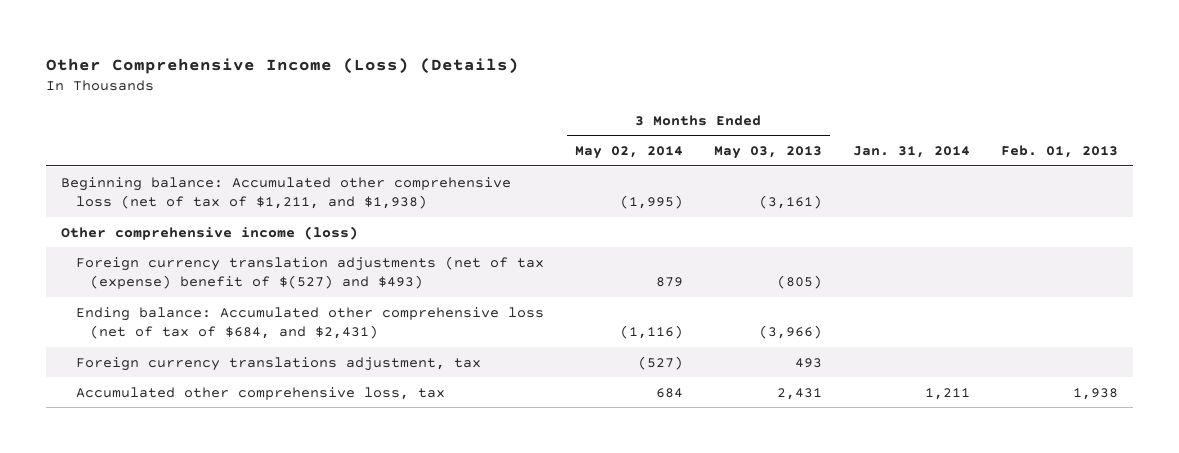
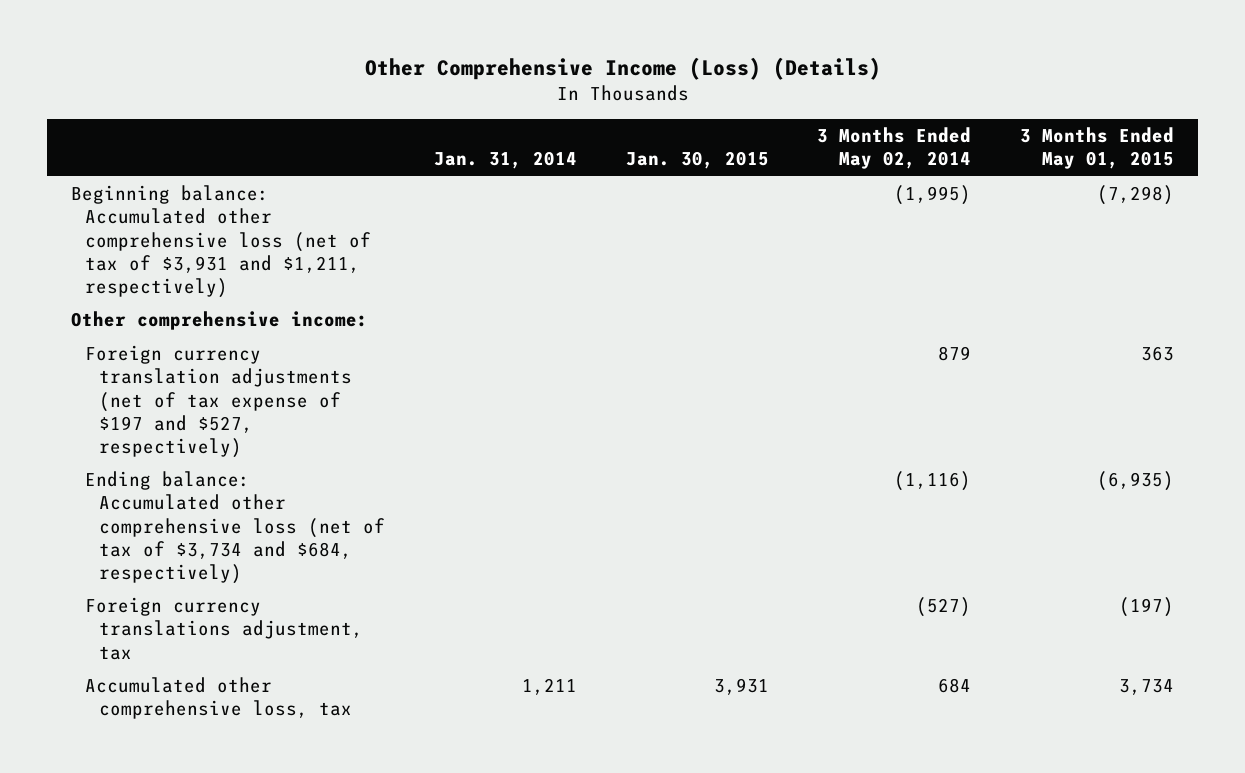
[713,146,822,160] May 03, 2013 -> none
[1000,145,1118,159] Feb. 01, 2013 -> none
none -> [625,151,769,170] Jan. 30, 2015
none -> [1020,127,1175,170] 3 Months Ended May 01, 2015
[61,176,512,210] Beginning balance: Accumulated other comprehensive loss (net of tax of $1,211, and $1,938) -> [71,185,372,298] Beginning balance: Accumulated other comprehensive loss (net of tax of $3,931 and $1,211, respectively)
[61,225,359,240] Other comprehensive income (loss) -> [71,311,369,331] Other comprehensive income:
[75,255,544,290] Foreign currency translation adjustments (net of tax (expense) benefit of $(527) and $493) -> [85,345,353,458] Foreign currency translation adjustments (net of tax expense of $197 and $527, respectively)
[75,306,544,340] Ending balance: Accumulated other comprehensive loss (net of tax of $684, and $2,431) -> [85,471,386,584] Ending balance: Accumulated other comprehensive loss (net of tax of $3,734 and $684, respectively)

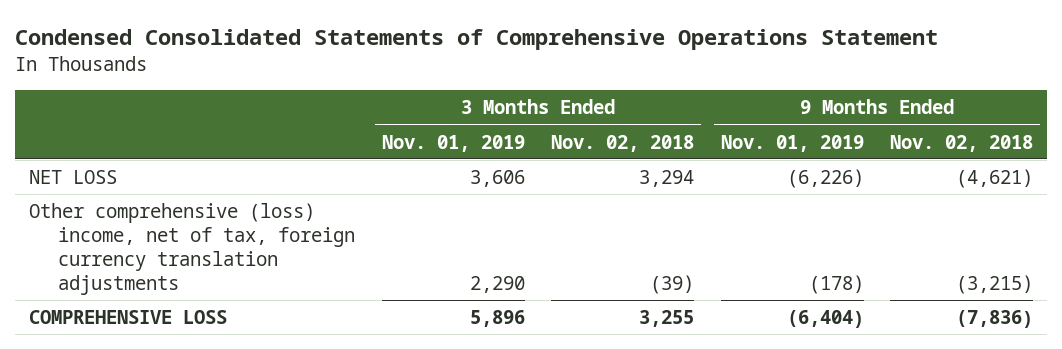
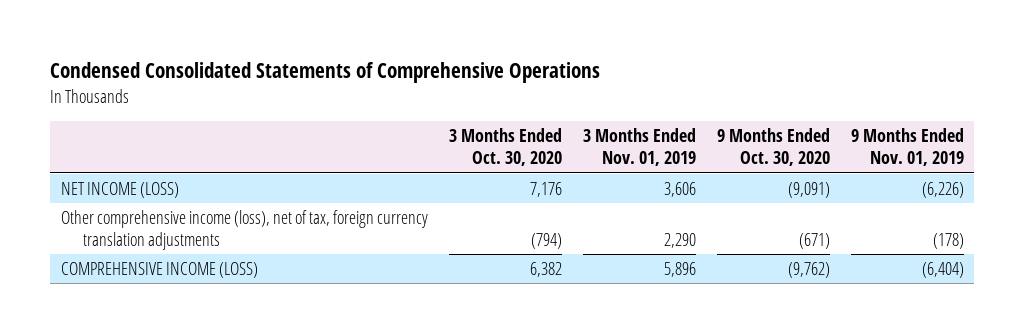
[15,29,939,51] Condensed Consolidated Statements of Comprehensive Operations Statement -> [50,62,601,84] Condensed Consolidated Statements of Comprehensive Operations
[551,134,695,152] Nov. 02, 2018 -> none
[890,134,1034,152] Nov. 02, 2018 -> none
none -> [448,128,562,167] 3 Months Ended Oct. 30, 2020
none -> [716,128,830,167] 9 Months Ended Oct. 30, 2020
[28,169,117,184] NET LOSS -> [60,182,179,199] NET INCOME (LOSS)
[28,202,356,295] Other comprehensive (loss) income, net of tax, foreign currency translation adjustments -> [60,210,428,251] Other comprehensive income (loss), net of tax, foreign currency translation adjustments
[28,309,227,324] COMPREHENSIVE LOSS -> [60,262,258,279] COMPREHENSIVE INCOME (LOSS)

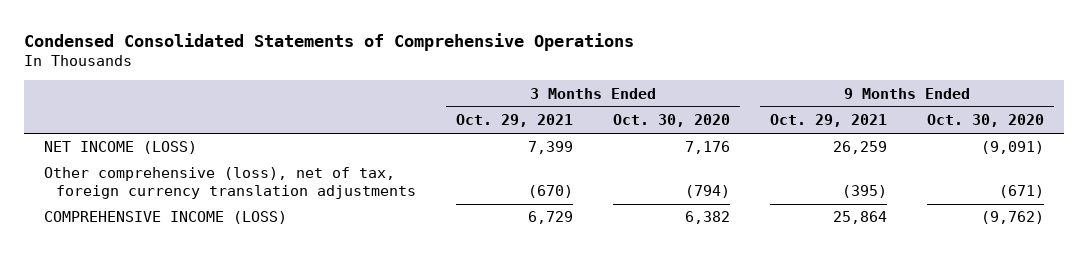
[582,128,696,167] 3 Months Ended Nov. 01, 2019 -> none
[850,128,964,167] 9 Months Ended Nov. 01, 2019 -> none
none -> [456,114,574,128] Oct. 29, 2021
none -> [770,114,888,128] Oct. 29, 2021
[60,210,428,251] Other comprehensive income (loss), net of tax, foreign currency translation adjustments -> [44,167,417,200] Other comprehensive (loss), net of tax, foreign currency translation adjustments

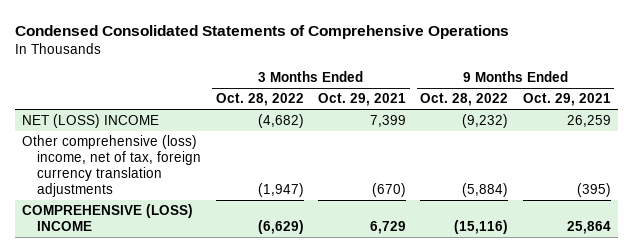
[613,114,731,128] Oct. 30, 2020 -> none
[927,114,1045,128] Oct. 30, 2020 -> none
none -> [215,93,304,107] Oct. 28, 2022
none -> [420,93,509,107] Oct. 28, 2022
[44,141,198,155] NET INCOME (LOSS) -> [22,114,160,129] NET (LOSS) INCOME
[44,167,417,200] Other comprehensive (loss), net of tax, foreign currency translation adjustments -> [22,135,202,198] Other comprehensive (loss) income, net of tax, foreign currency translation adjustments
[44,211,288,225] COMPREHENSIVE INCOME (LOSS) -> [22,204,194,232] COMPREHENSIVE (LOSS) INCOME

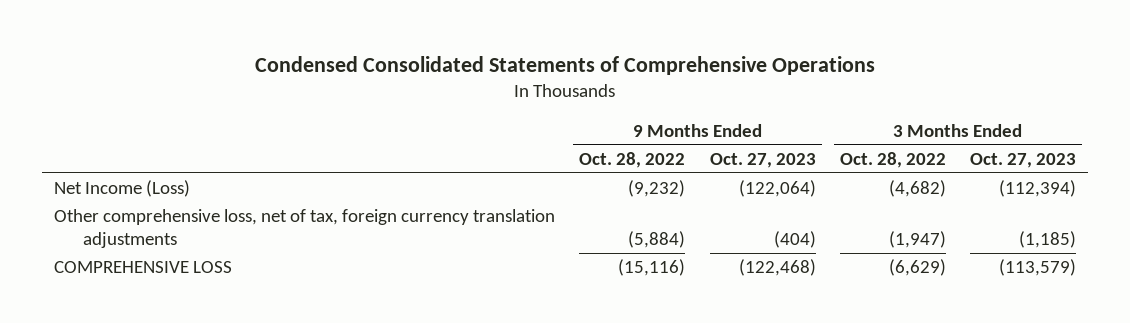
[318,93,407,107] Oct. 29, 2021 -> none
[522,93,611,107] Oct. 29, 2021 -> none
none -> [709,152,816,168] Oct. 27, 2023
none -> [970,152,1077,168] Oct. 27, 2023
[22,114,160,129] NET (LOSS) INCOME -> [54,180,191,198] Net Income (Loss)
[22,135,202,198] Other comprehensive (loss) income, net of tax, foreign currency translation adjustments -> [54,209,556,248] Other comprehensive loss, net of tax, foreign currency translation adjustments
[22,204,194,232] COMPREHENSIVE (LOSS) INCOME -> [54,261,233,274] COMPREHENSIVE LOSS

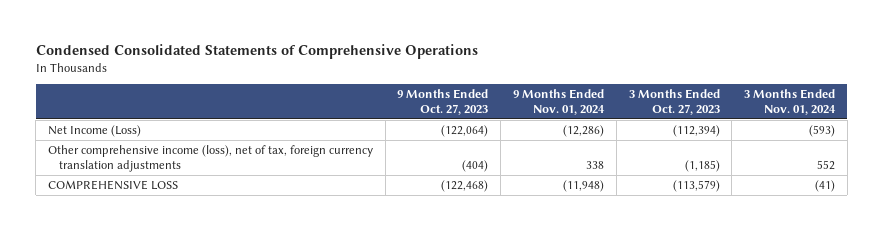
[579,151,686,168] Oct. 28, 2022 -> none
[840,151,947,168] Oct. 28, 2022 -> none
none -> [513,89,606,115] 9 Months Ended Nov. 01, 2024
none -> [744,89,837,115] 3 Months Ended Nov. 01, 2024
[54,209,556,248] Other comprehensive loss, net of tax, foreign currency translation adjustments -> [47,145,373,172] Other comprehensive income (loss), net of tax, foreign currency translation adjustments

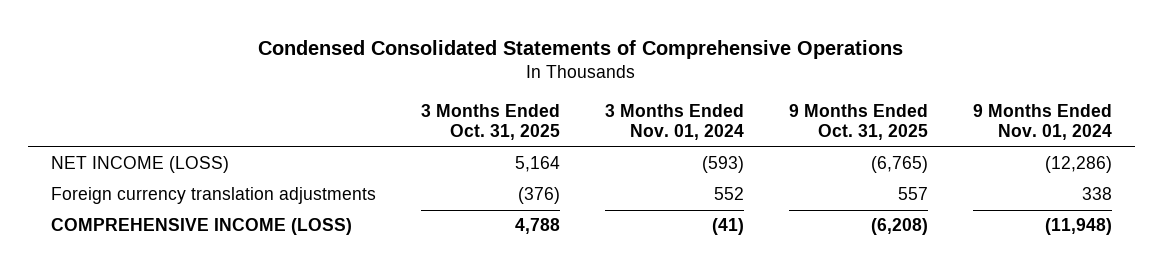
[397,89,489,115] 9 Months Ended Oct. 27, 2023 -> none
[628,89,720,115] 3 Months Ended Oct. 27, 2023 -> none
none -> [420,104,560,141] 3 Months Ended Oct. 31, 2025
none -> [789,104,929,141] 9 Months Ended Oct. 31, 2025
[47,125,141,138] Net Income (Loss) -> [50,156,229,174] NET INCOME (LOSS)
[47,145,373,172] Other comprehensive income (loss), net of tax, foreign currency translation adjustments -> [50,187,376,205] Foreign currency translation adjustments
[47,180,178,191] COMPREHENSIVE LOSS -> [50,218,352,236] COMPREHENSIVE INCOME (LOSS)

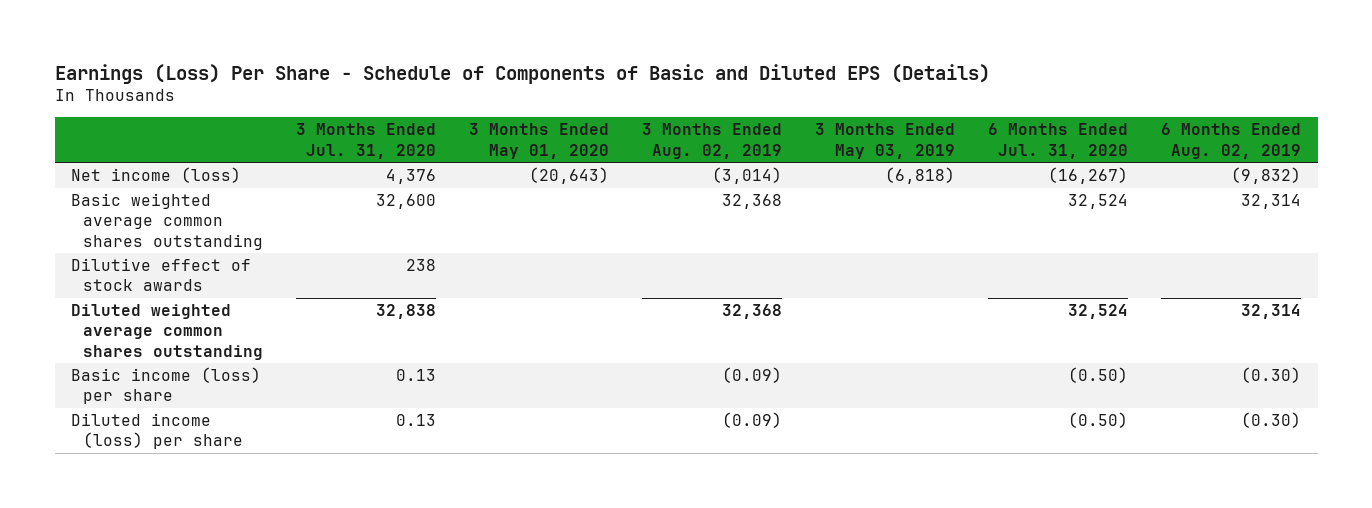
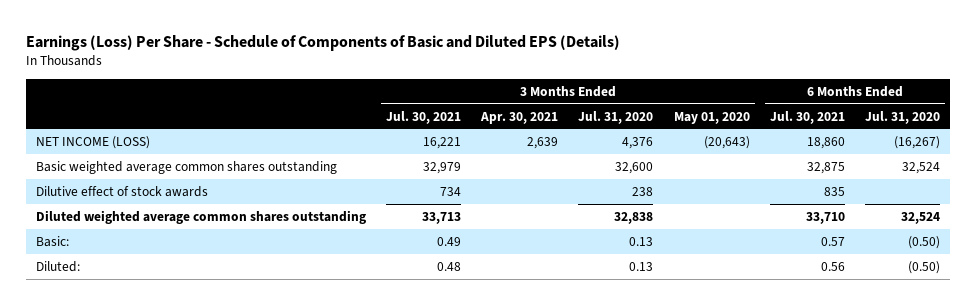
[642,123,783,159] 3 Months Ended Aug. 02, 2019 -> none
[815,123,956,159] 3 Months Ended May 03, 2019 -> none
[1161,123,1302,159] 6 Months Ended Aug. 02, 2019 -> none
none -> [385,110,461,124] Jul. 30, 2021
none -> [480,111,559,124] Apr. 30, 2021
none -> [769,110,845,124] Jul. 30, 2021
[71,167,242,184] Net income (loss) -> [35,135,150,149] NET INCOME (LOSS)
[71,367,262,405] Basic income (loss) per share -> [35,235,69,247] Basic:
[71,413,243,450] Diluted income (loss) per share -> [35,260,80,272] Diluted:

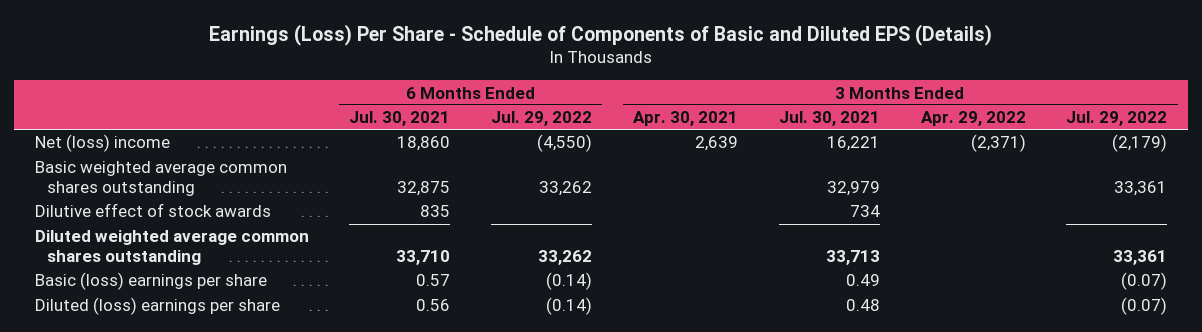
[578,110,654,124] Jul. 31, 2020 -> none
[673,111,750,124] May 01, 2020 -> none
[864,110,940,124] Jul. 31, 2020 -> none
none -> [491,111,593,127] Jul. 29, 2022
none -> [920,111,1026,127] Apr. 29, 2022
none -> [1066,111,1168,127] Jul. 29, 2022
[35,135,150,149] NET INCOME (LOSS) -> [34,134,170,153] Net (loss) income
[35,235,69,247] Basic: -> [34,272,267,291] Basic (loss) earnings per share
[35,260,80,272] Diluted: -> [34,297,280,316] Diluted (loss) earnings per share

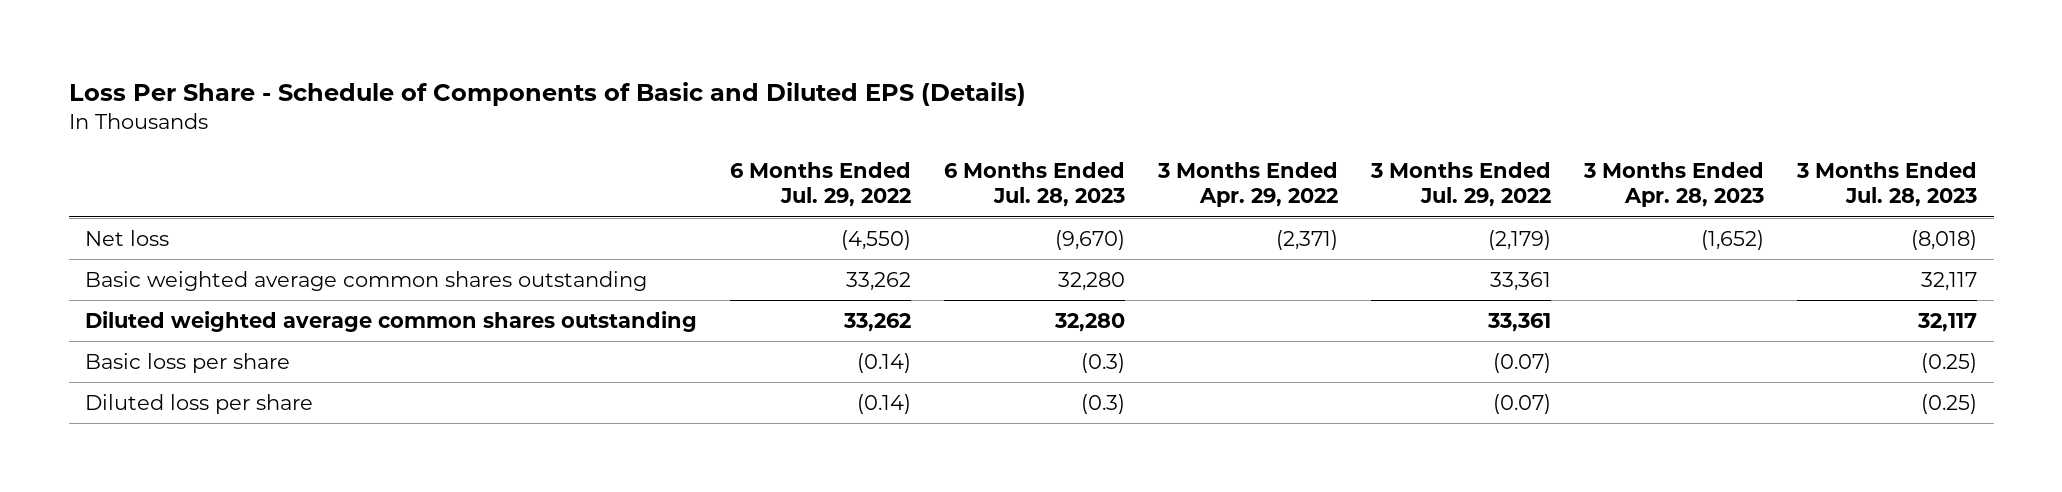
[208,23,992,46] Earnings (Loss) Per Share - Schedule of Components of Basic and Diluted EPS (Details) -> [68,82,1026,107] Loss Per Share - Schedule of Components of Basic and Diluted EPS (Details)
[349,111,451,127] Jul. 30, 2021 -> none
[632,111,738,127] Apr. 30, 2021 -> none
[778,111,880,127] Jul. 30, 2021 -> none
none -> [944,161,1126,208] 6 Months Ended Jul. 28, 2023
none -> [1583,161,1765,208] 3 Months Ended Apr. 28, 2023
none -> [1796,161,1978,208] 3 Months Ended Jul. 28, 2023
[34,134,170,153] Net (loss) income -> [85,229,170,246] Net loss
[34,203,271,218] Dilutive effect of stock awards -> none
[34,272,267,291] Basic (loss) earnings per share -> [85,352,291,373] Basic loss per share
[34,297,280,316] Diluted (loss) earnings per share -> [85,393,314,414] Diluted loss per share

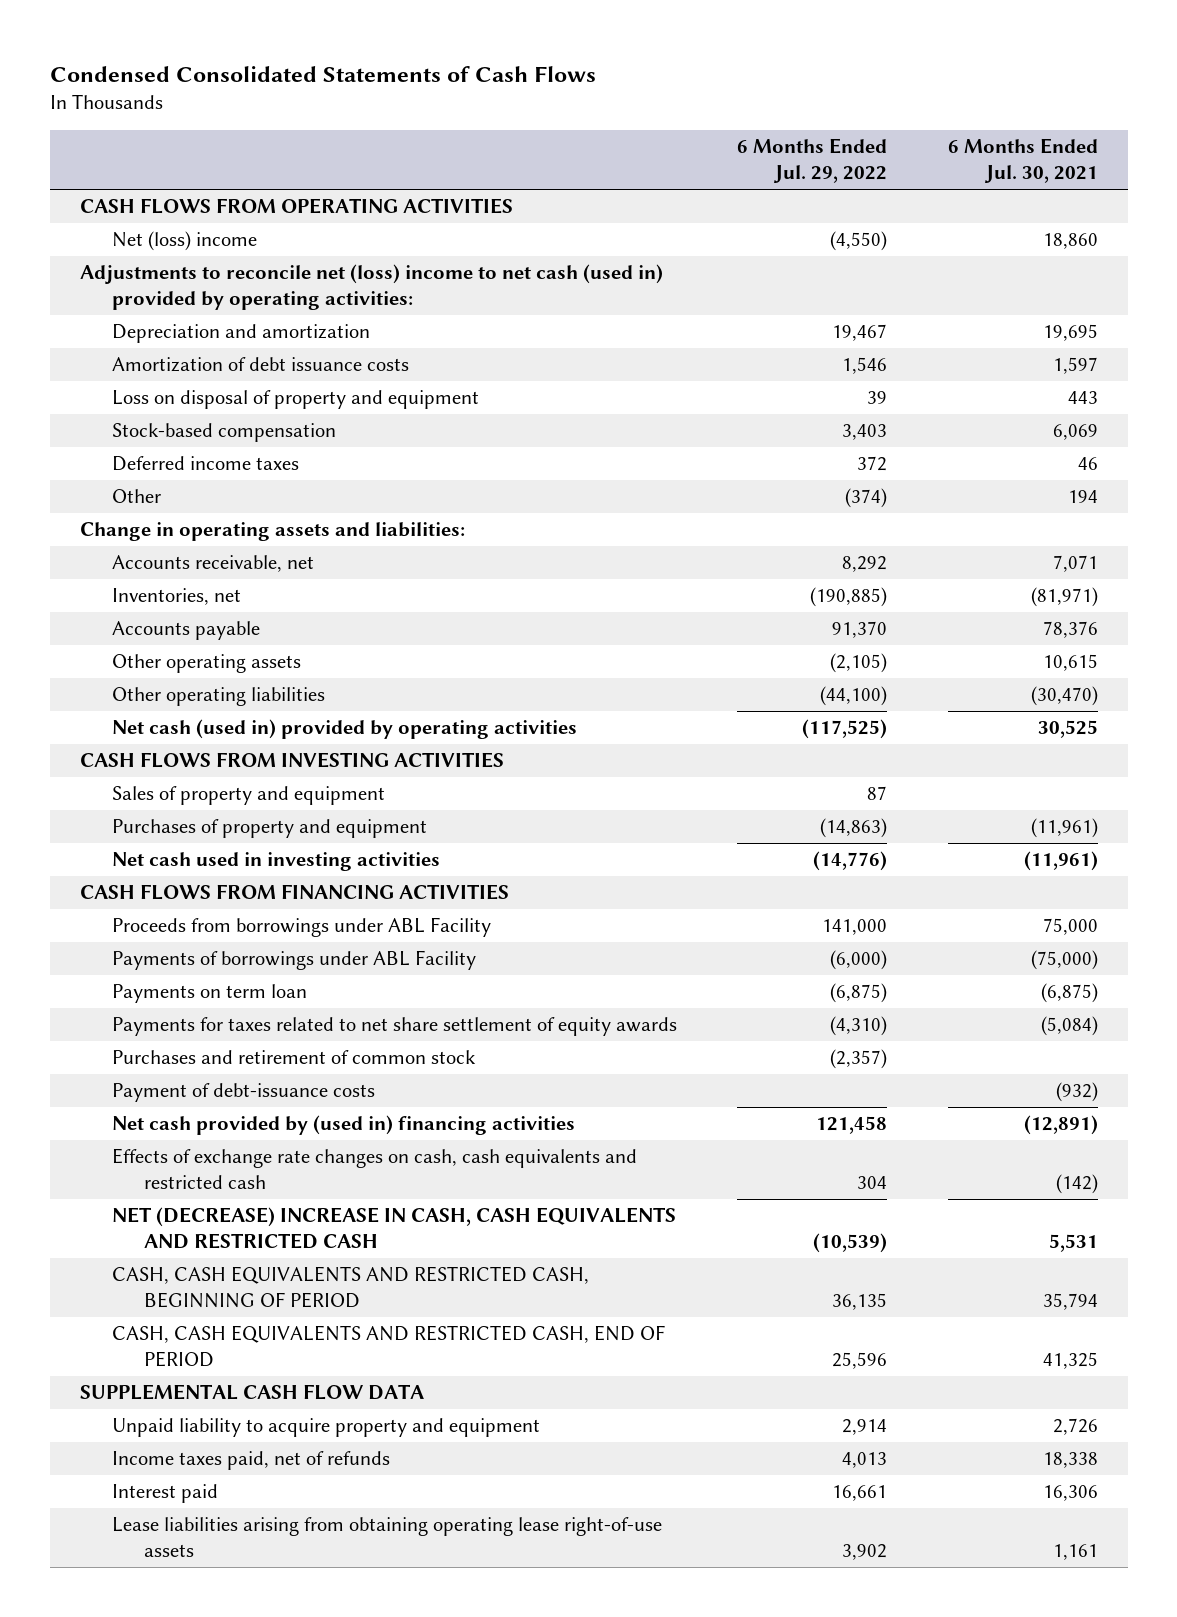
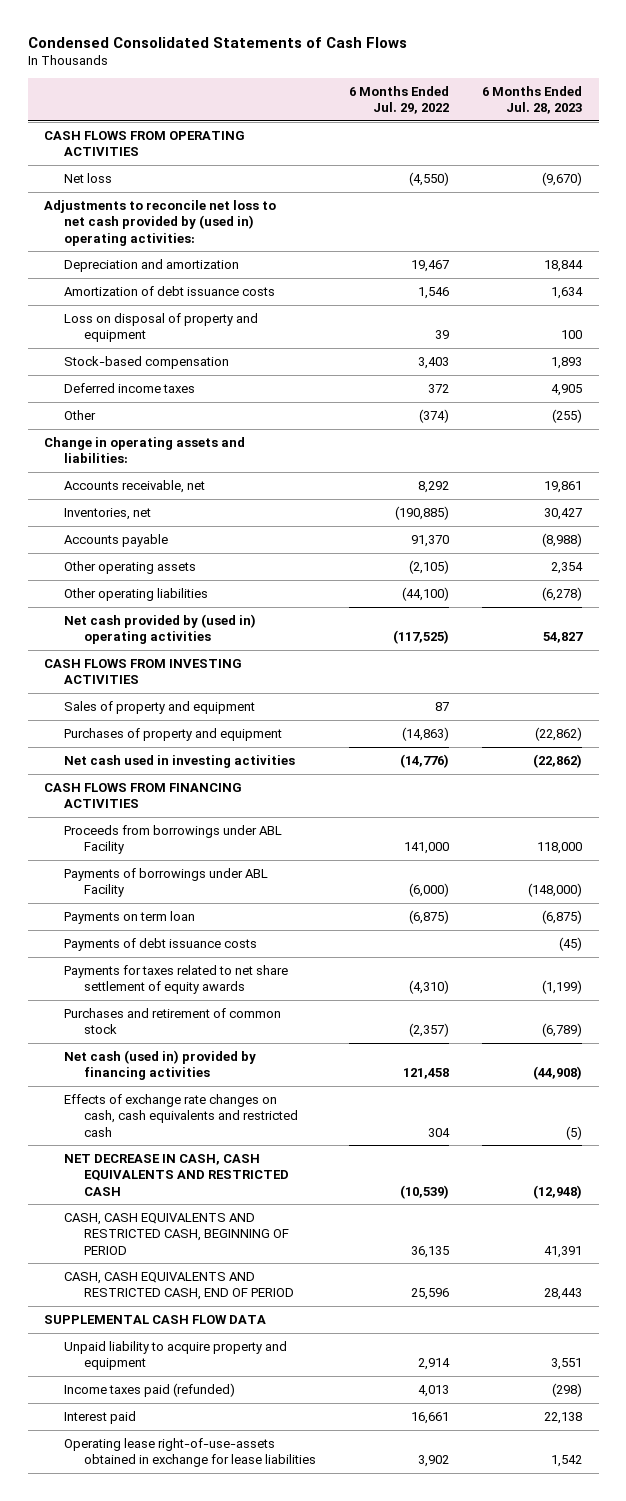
[947,138,1098,184] 6 Months Ended Jul. 30, 2021 -> none
none -> [482,85,583,114] 6 Months Ended Jul. 28, 2023
[111,231,257,252] Net (loss) income -> [64,172,113,183] Net loss
[79,264,663,311] Adjustments to reconcile net (loss) income to net cash (used in) provided by operating activities: -> [44,199,277,246] Adjustments to reconcile net loss to net cash provided by (used in) operating activities:
[111,719,577,740] Net cash (used in) provided by operating activities -> [64,613,257,645] Net cash provided by (used in) operating activities
none -> [64,937,258,951] Payments of debt issuance costs
[111,1083,375,1103] Payment of debt-issuance costs -> none
[111,1115,575,1136] Net cash provided by (used in) financing activities -> [64,1049,257,1081] Net cash (used in) provided by financing activities
[111,1207,676,1250] NET (DECREASE) INCREASE IN CASH, CASH EQUIVALENTS AND RESTRICTED CASH -> [64,1153,290,1196] NET DECREASE IN CASH, CASH EQUIVALENTS AND RESTRICTED CASH
[111,1451,390,1471] Income taxes paid, net of refunds -> [64,1382,236,1397] Income taxes paid (refunded)
[111,1517,662,1558] Lease liabilities arising from obtaining operating lease right-of-use assets -> [64,1437,317,1468] Operating lease right-of-use-assets obtained in exchange for lease liabilities

